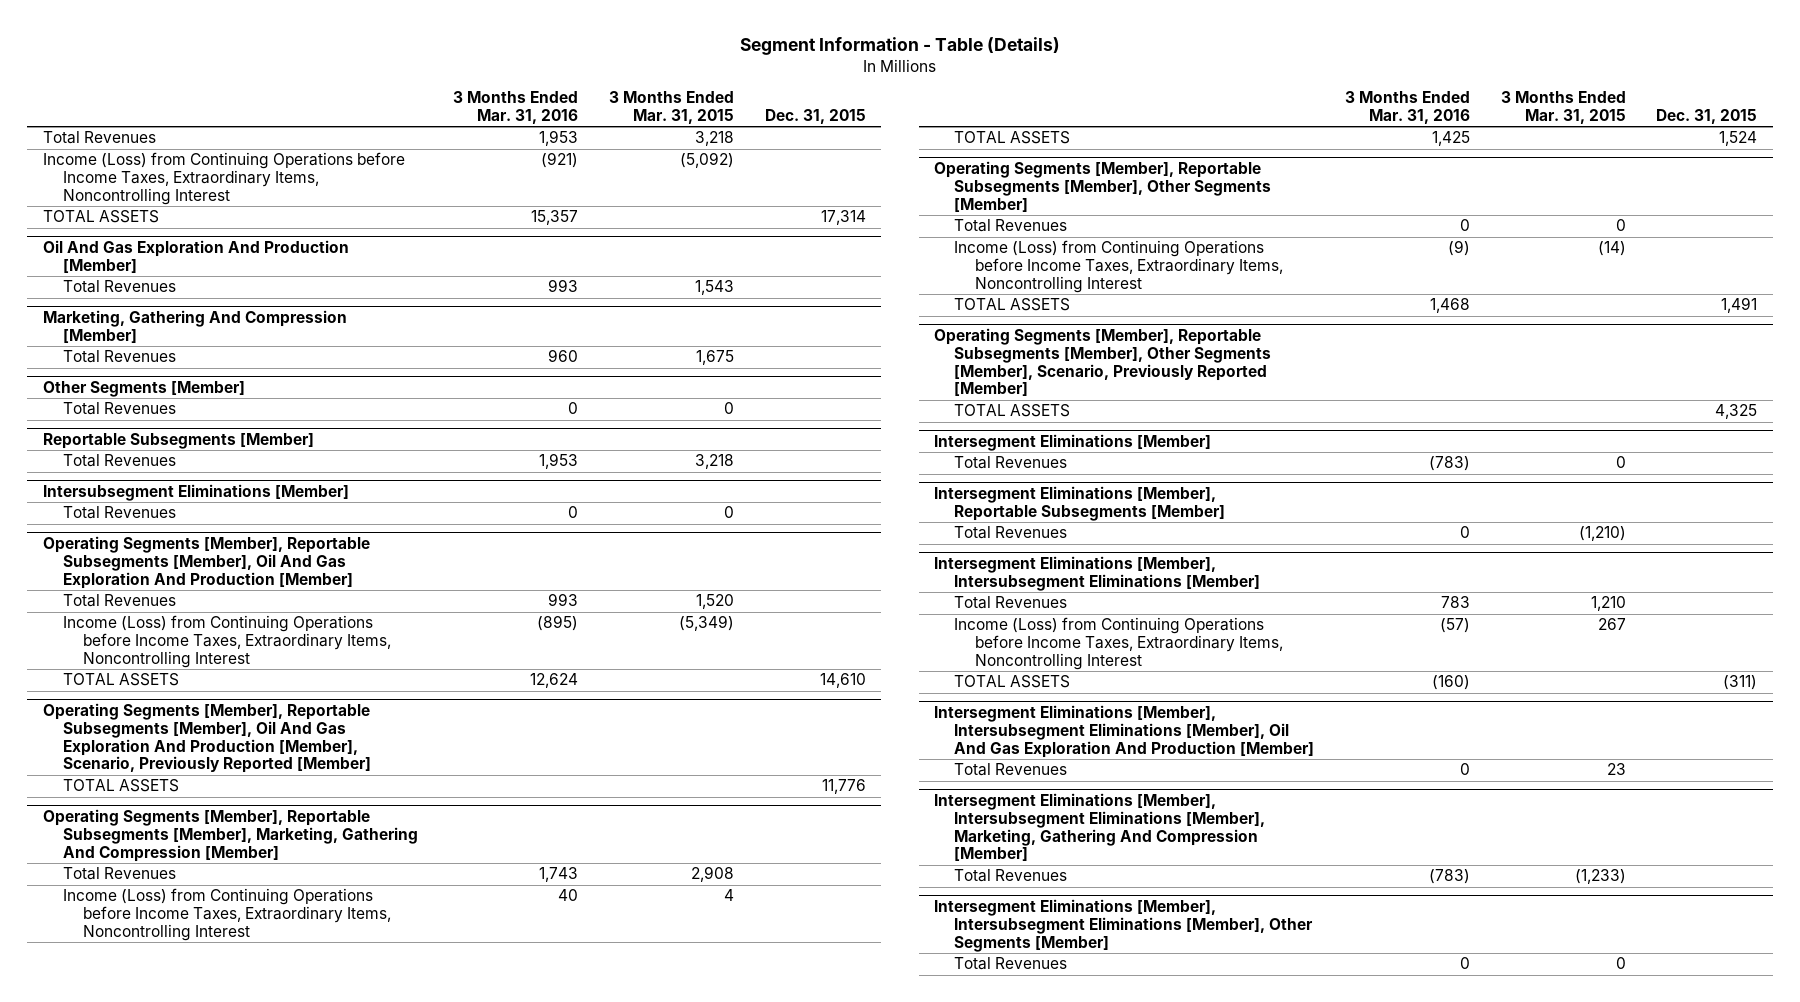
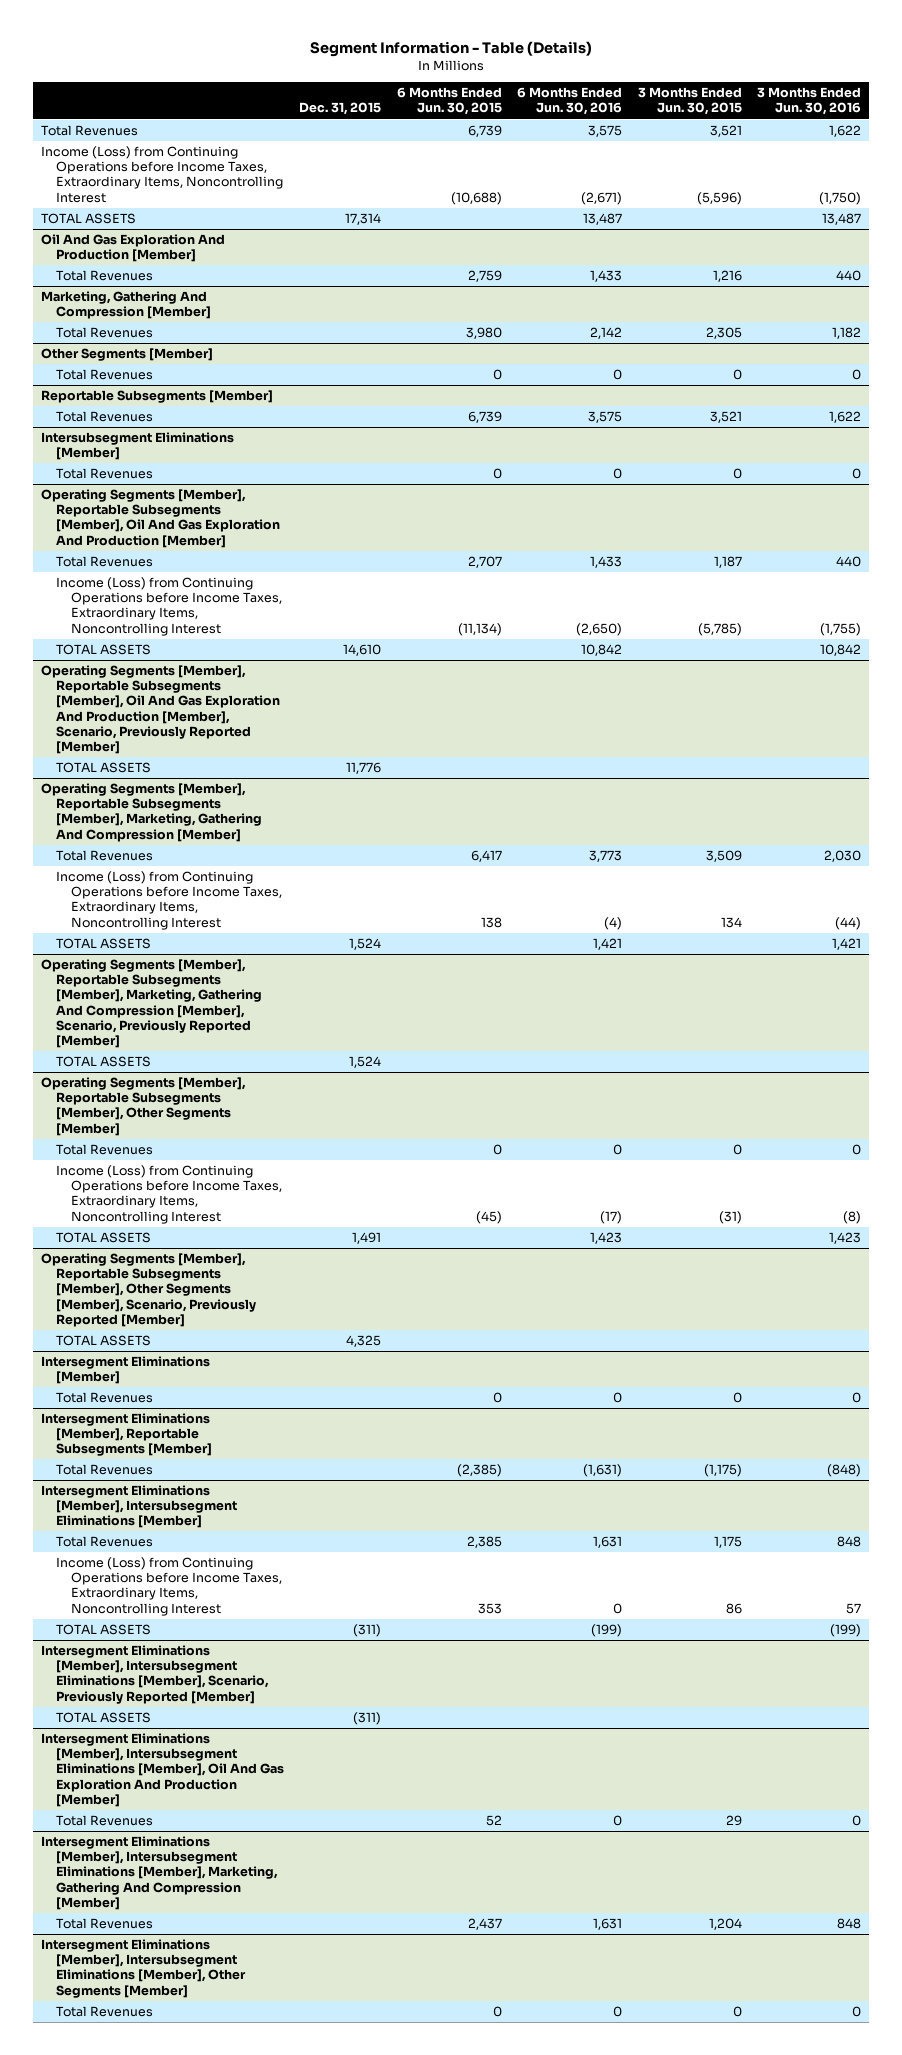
[453,91,579,125] 3 Months Ended Mar. 31, 2016 -> none
[609,91,735,125] 3 Months Ended Mar. 31, 2015 -> none
none -> [396,87,502,116] 6 Months Ended Jun. 30, 2015
none -> [517,87,623,116] 6 Months Ended Jun. 30, 2016
none -> [637,87,742,116] 3 Months Ended Jun. 30, 2015
none -> [756,87,861,116] 3 Months Ended Jun. 30, 2016
none -> [40,959,262,1048] Operating Segments [Member], Reportable Subsegments [Member], Marketing, Gathering And Compression [Member], Scenario, Previously Reported [Member]
none -> [55,1056,151,1068] TOTAL ASSETS
none -> [40,1645,269,1704] Intersegment Eliminations [Member], Intersubsegment Eliminations [Member], Scenario, Previously Reported [Member]
none -> [55,1712,151,1724] TOTAL ASSETS

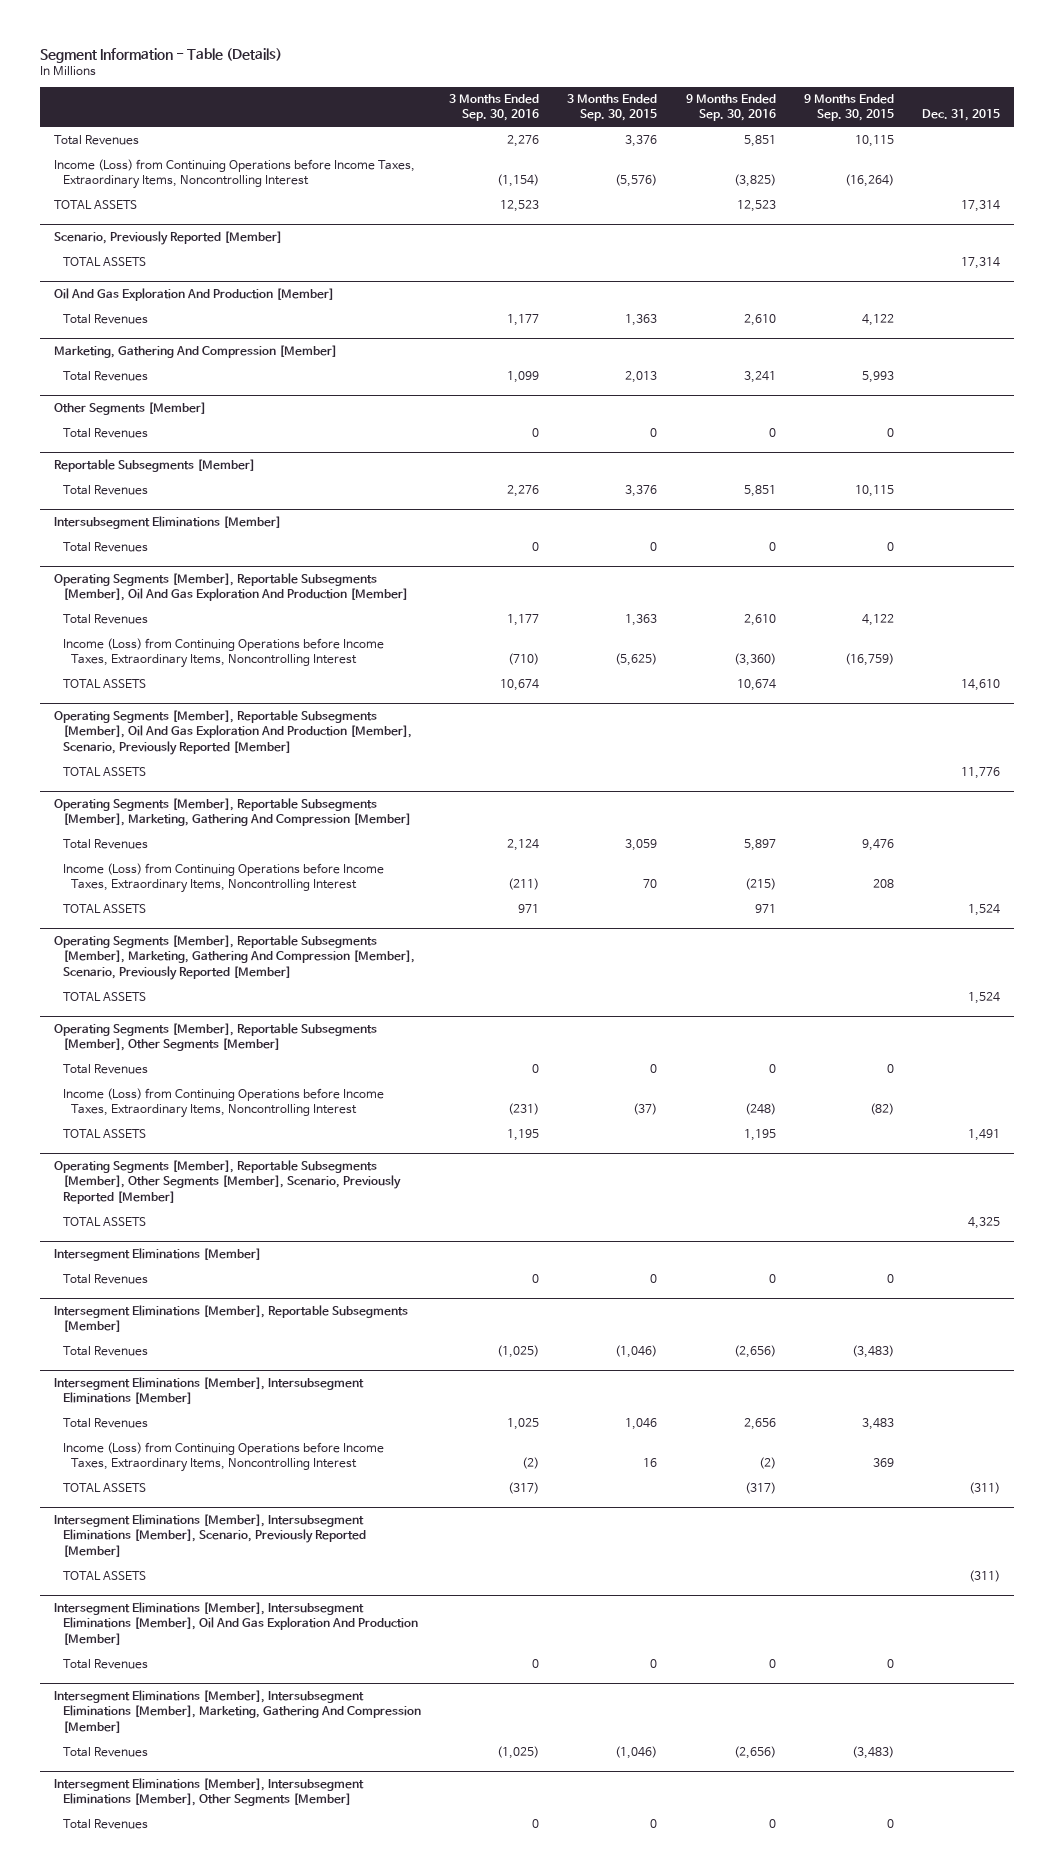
[396,87,502,116] 6 Months Ended Jun. 30, 2015 -> none
[517,87,623,116] 6 Months Ended Jun. 30, 2016 -> none
[637,87,742,116] 3 Months Ended Jun. 30, 2015 -> none
[756,87,861,116] 3 Months Ended Jun. 30, 2016 -> none
none -> [449,94,540,122] 3 Months Ended Sep. 30, 2016
none -> [567,94,658,122] 3 Months Ended Sep. 30, 2015
none -> [685,94,776,122] 9 Months Ended Sep. 30, 2016
none -> [803,94,894,122] 9 Months Ended Sep. 30, 2015
none -> [54,231,283,246] Scenario, Previously Reported [Member]
none -> [62,256,146,266] TOTAL ASSETS

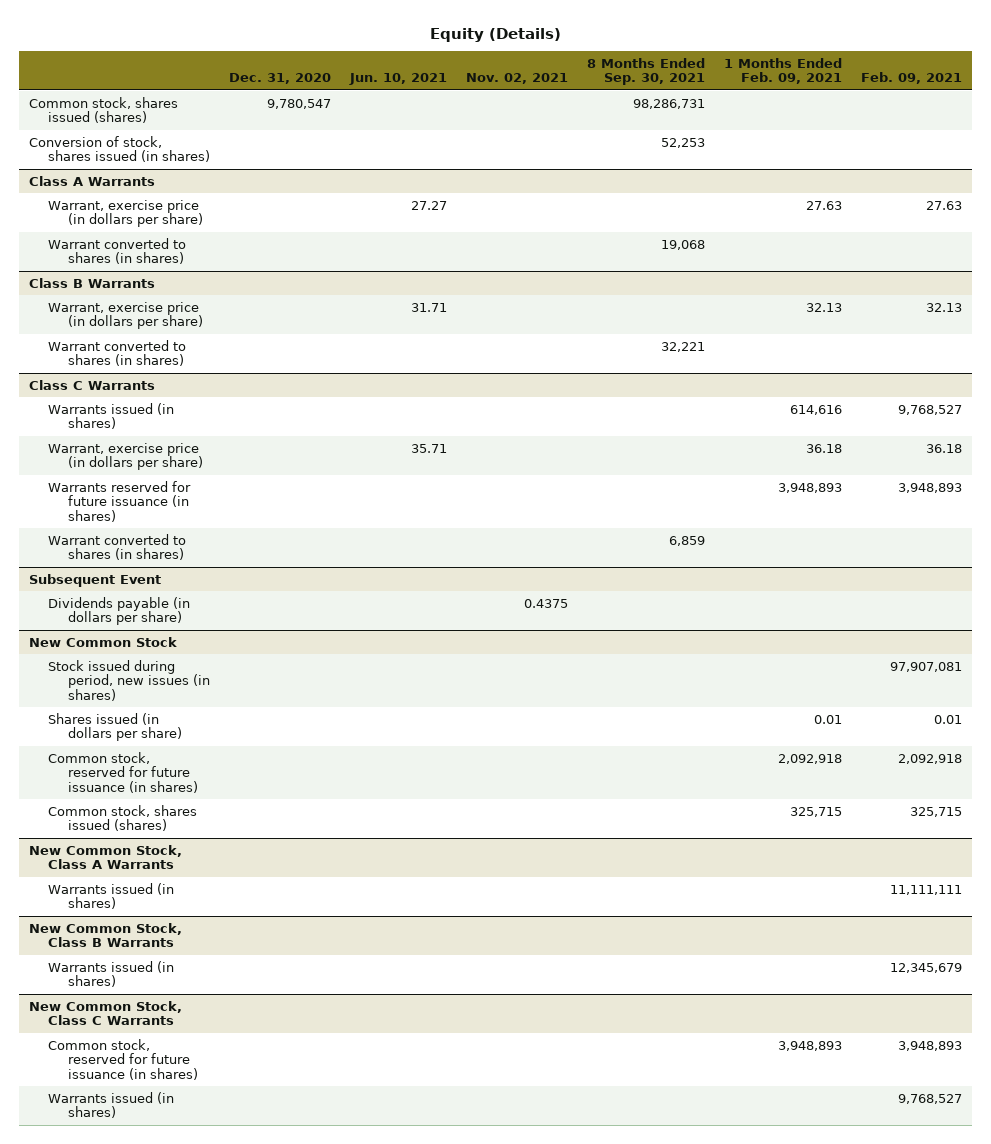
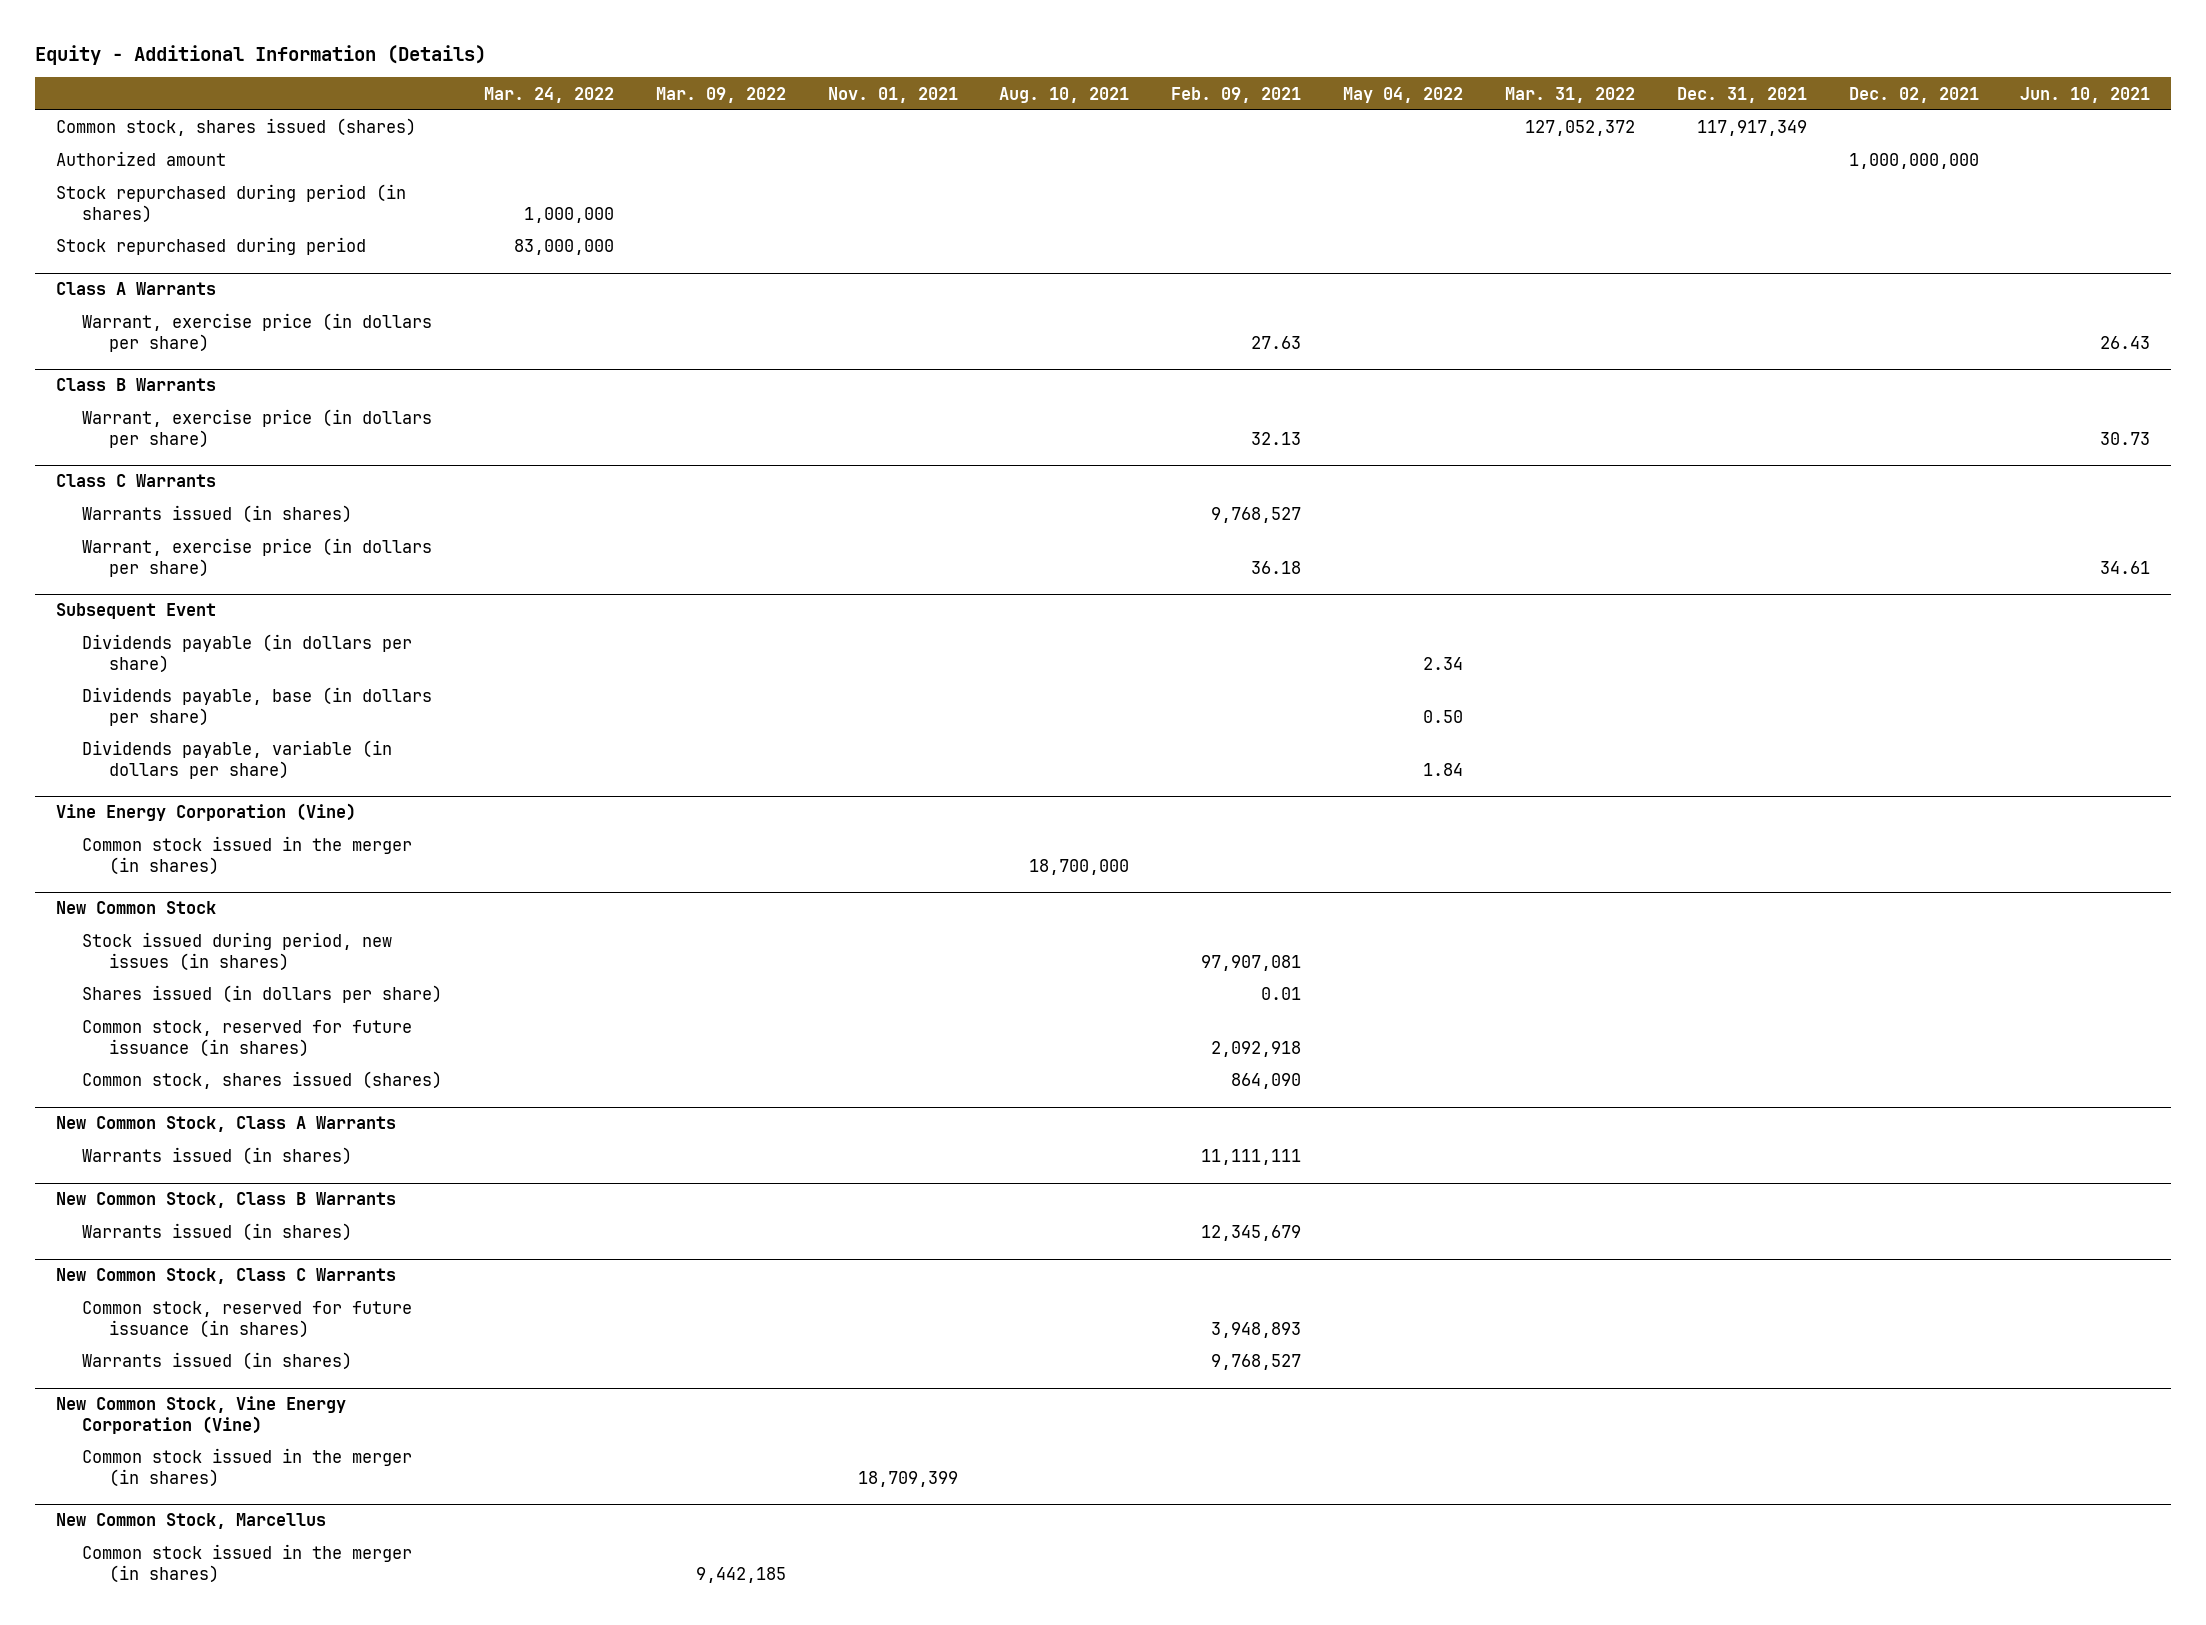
[429,27,561,42] Equity (Details) -> [35,44,487,65] Equity - Additional Information (Details)
[229,73,332,85] Dec. 31, 2020 -> none
[466,73,569,85] Nov. 02, 2021 -> none
[587,57,706,86] 8 Months Ended Sep. 30, 2021 -> none
[724,57,843,85] 1 Months Ended Feb. 09, 2021 -> none
none -> [484,86,615,103] Mar. 24, 2022
none -> [655,86,786,103] Mar. 09, 2022
none -> [827,86,958,103] Nov. 01, 2021
none -> [999,86,1130,103] Aug. 10, 2021
none -> [1343,86,1464,103] May 04, 2022
none -> [1504,86,1635,103] Mar. 31, 2022
none -> [1676,86,1807,103] Dec. 31, 2021
none -> [1848,86,1979,103] Dec. 02, 2021
[28,135,211,163] Conversion of stock, shares issued (in shares) -> none
none -> [55,151,226,167] Authorized amount
none -> [55,184,406,223] Stock repurchased during period (in shares)
none -> [55,237,366,256] Stock repurchased during period
[48,237,187,265] Warrant converted to shares (in shares) -> none
[411,200,448,210] 27.27 -> [2100,335,2151,349] 26.43
[48,339,187,367] Warrant converted to shares (in shares) -> none
[411,302,448,312] 31.71 -> [2100,431,2151,445] 30.73
[48,480,192,522] Warrants reserved for future issuance (in shares) -> none
[48,533,187,561] Warrant converted to shares (in shares) -> none
[411,443,448,453] 35.71 -> [2100,560,2151,574] 34.61
none -> [82,687,433,726] Dividends payable, base (in dollars per share)
none -> [82,740,393,779] Dividends payable, variable (in dollars per share)
none -> [55,803,356,822] Vine Energy Corporation (Vine)
none -> [82,836,413,875] Common stock issued in the merger (in shares)
[910,806,963,817] 325,715 -> [1231,1073,1302,1090] 864,090
none -> [55,1396,346,1434] New Common Stock, Vine Energy Corporation (Vine)
none -> [82,1448,413,1487] Common stock issued in the merger (in shares)
none -> [55,1513,326,1530] New Common Stock, Marcellus
none -> [82,1544,413,1583] Common stock issued in the merger (in shares)

